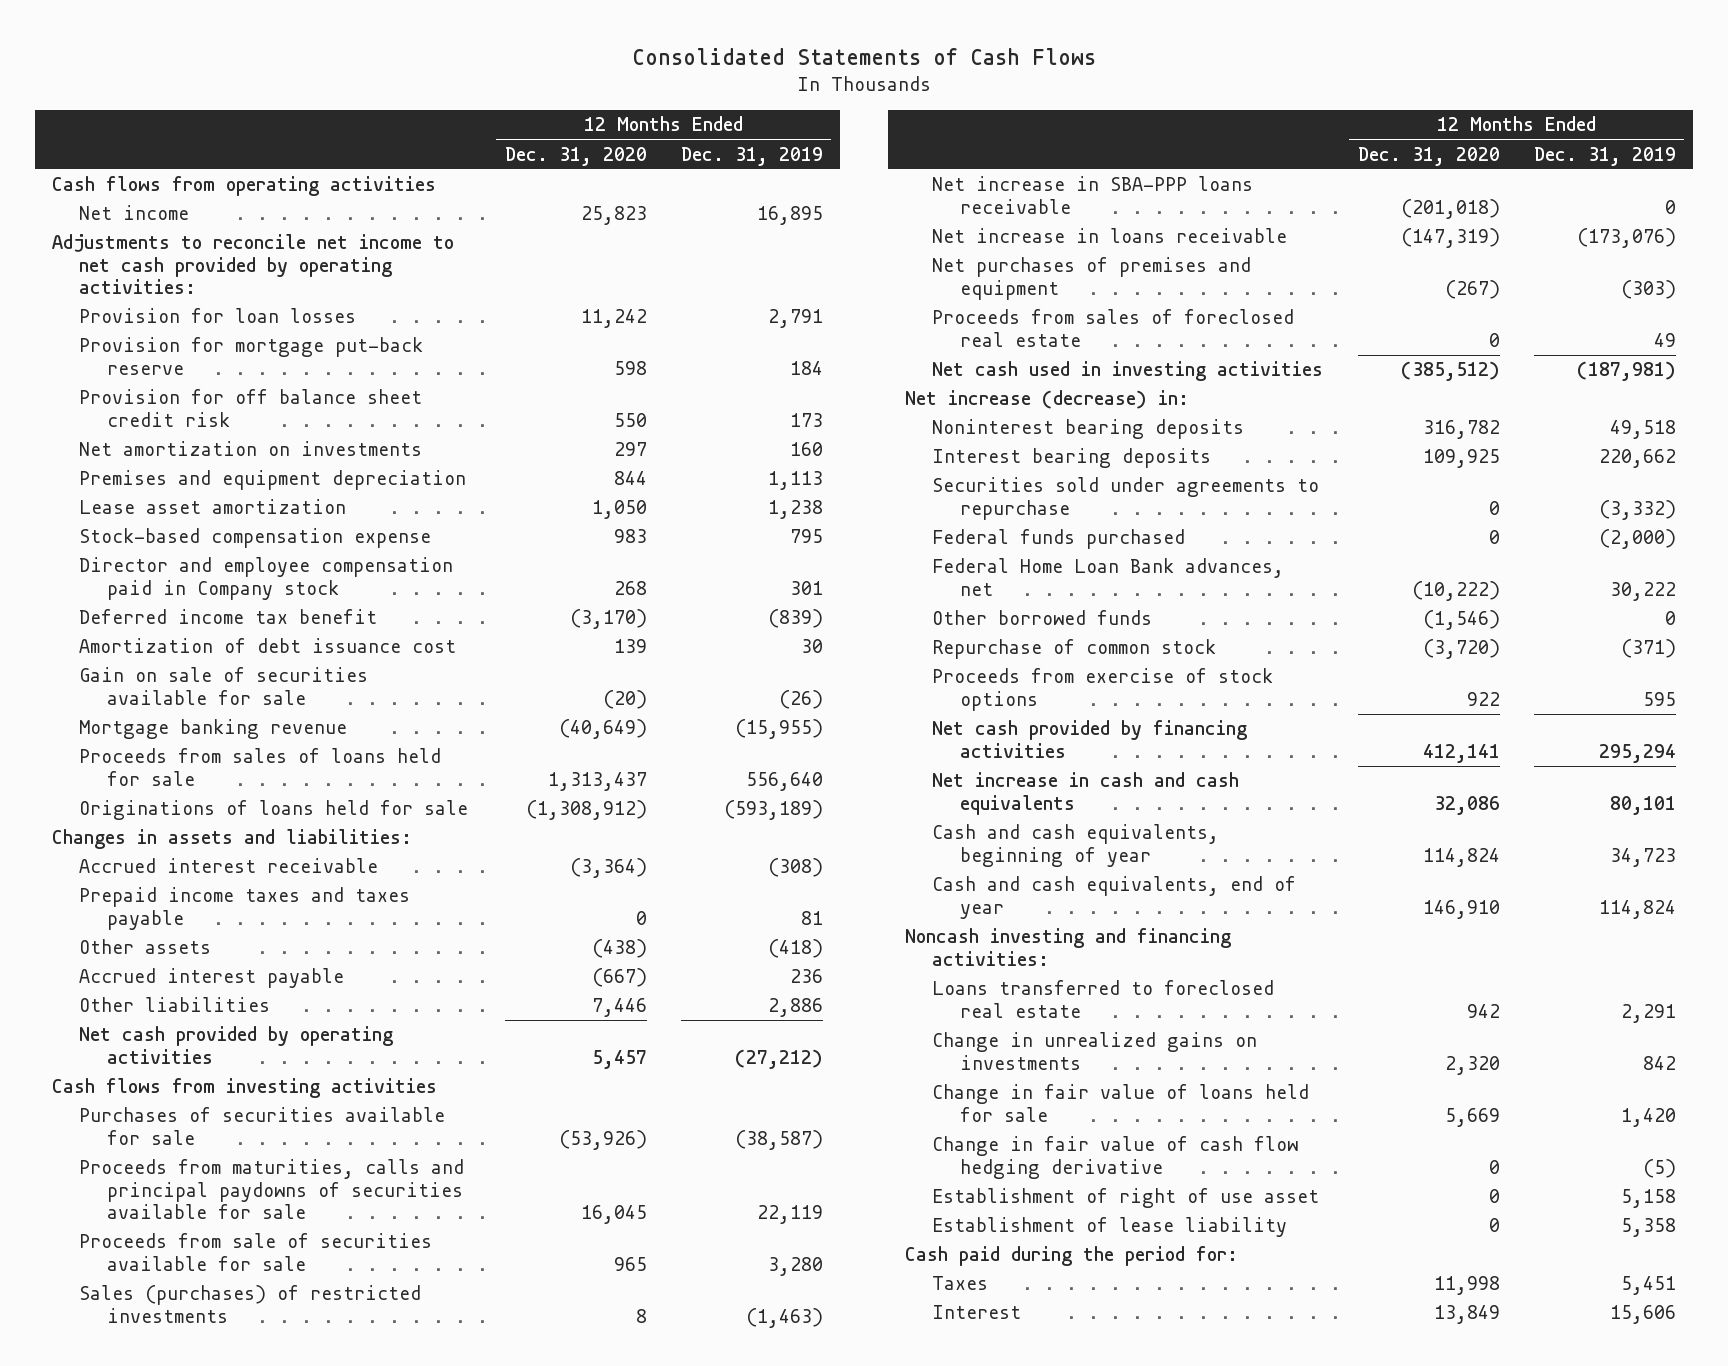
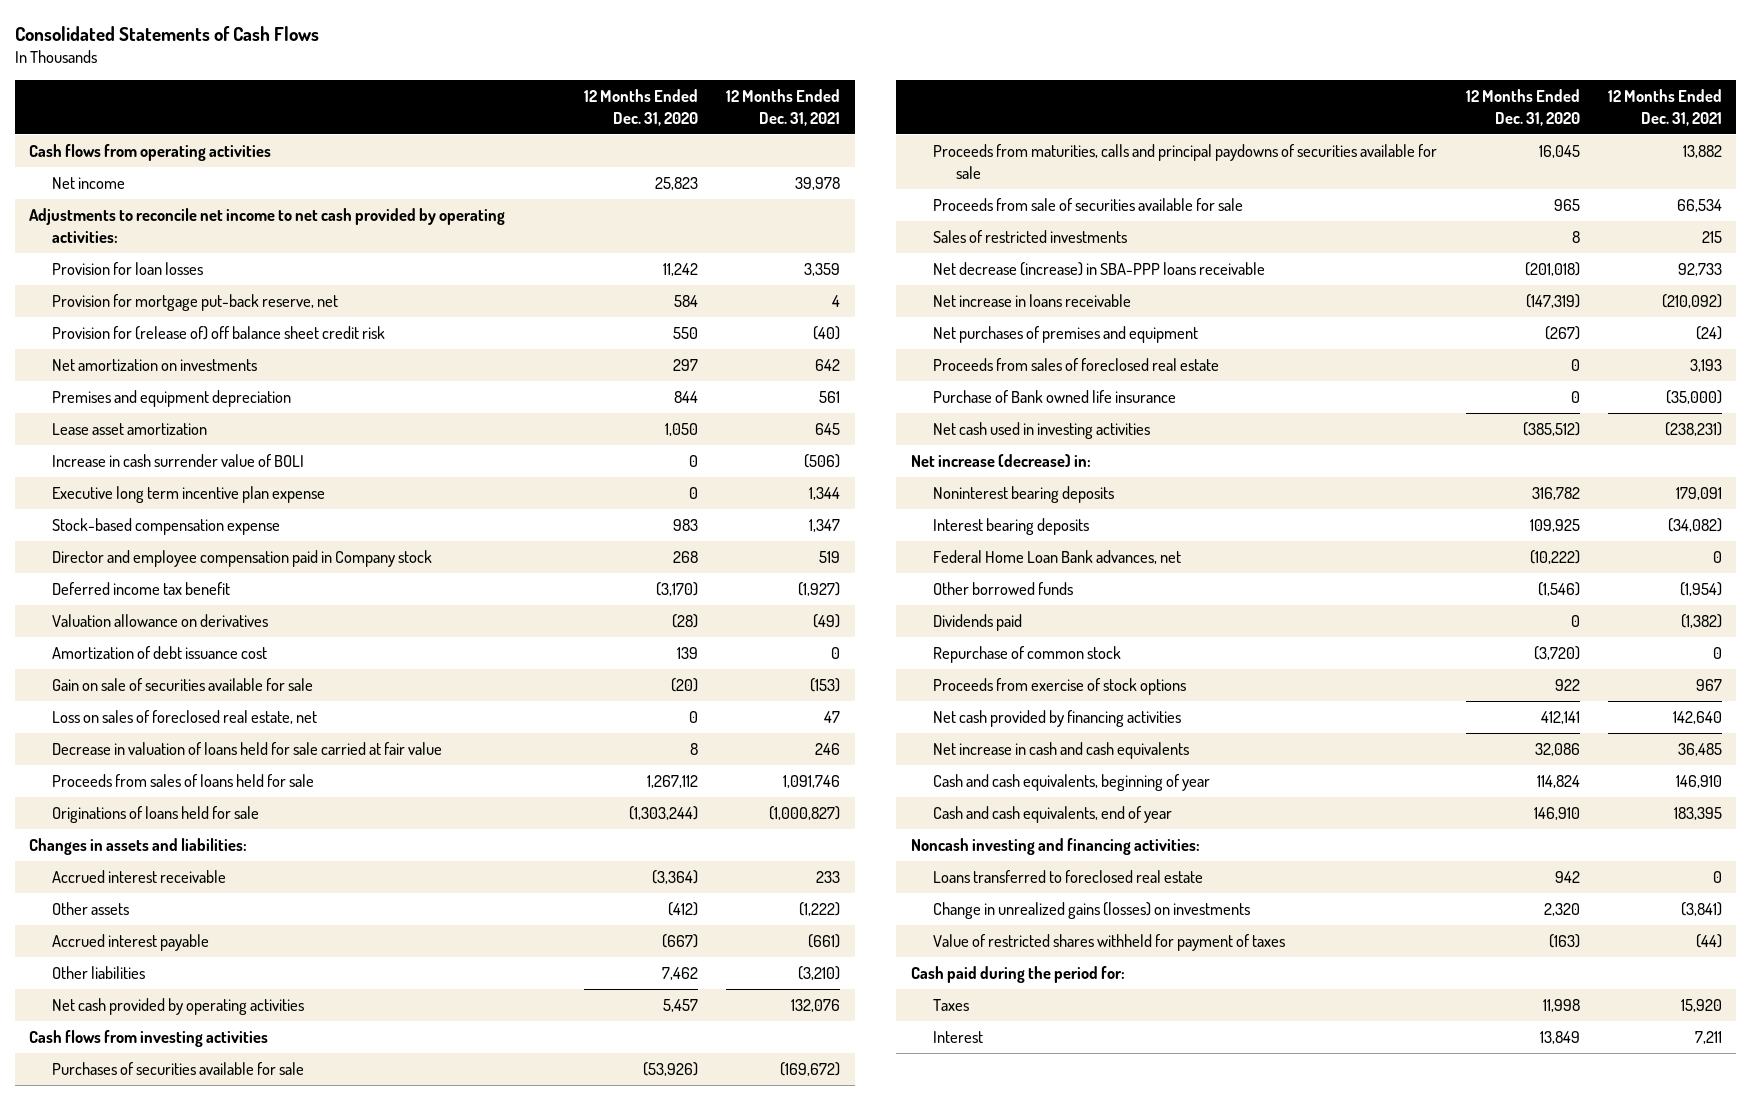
[680,146,823,166] Dec. 31, 2019 -> none
none -> [726,89,841,126] 12 Months Ended Dec. 31, 2021
[79,337,424,375] Provision for mortgage put-back reserve -> [51,294,338,312] Provision for mortgage put-back reserve, net
[613,360,647,375] 598 -> [674,295,699,308] 584
[79,389,423,427] Provision for off balance sheet credit risk -> [51,326,385,341] Provision for (release of) off balance sheet credit risk
none -> [51,454,304,468] Increase in cash surrender value of BOLI
none -> [51,486,325,504] Executive long term incentive plan expense
none -> [51,614,268,628] Valuation allowance on derivatives
[79,719,348,740] Mortgage banking revenue -> none
none -> [51,710,317,725] Loss on sales of foreclosed real estate, net
none -> [51,742,442,756] Decrease in valuation of loans held for sale carried at fair value
[547,771,647,791] 1,313,437 -> [647,775,699,789] 1,267,112
[525,800,647,821] (1,308,912) -> [629,806,699,821] (1,303,244)
[79,887,411,930] Prepaid income taxes and taxes payable -> none
[591,939,647,959] (438) -> [668,902,699,917] (412)
[591,998,647,1018] 7,446 -> [662,967,699,981] 7,462
[79,1285,422,1323] Sales (purchases) of restricted investments -> [933,230,1128,244] Sales of restricted investments
[932,176,1254,214] Net increase in SBA-PPP loans receivable -> [933,262,1266,277] Net decrease (increase) in SBA-PPP loans receivable
none -> [933,390,1177,404] Purchase of Bank owned life insurance
[932,477,1320,520] Securities sold under agreements to repurchase -> none
[932,529,1186,550] Federal funds purchased -> none
none -> [933,614,1023,632] Dividends paid
[932,1084,1310,1122] Change in fair value of loans held for sale -> none
[932,1136,1299,1179] Change in fair value of cash flow hedging derivative -> none
[932,1188,1320,1209] Establishment of right of use asset -> none
[932,1217,1288,1238] Establishment of lease liability -> none
[932,1032,1258,1070] Change in unrealized gains on investments -> [933,902,1251,920] Change in unrealized gains (losses) on investments
none -> [933,934,1286,952] Value of restricted shares withheld for payment of taxes

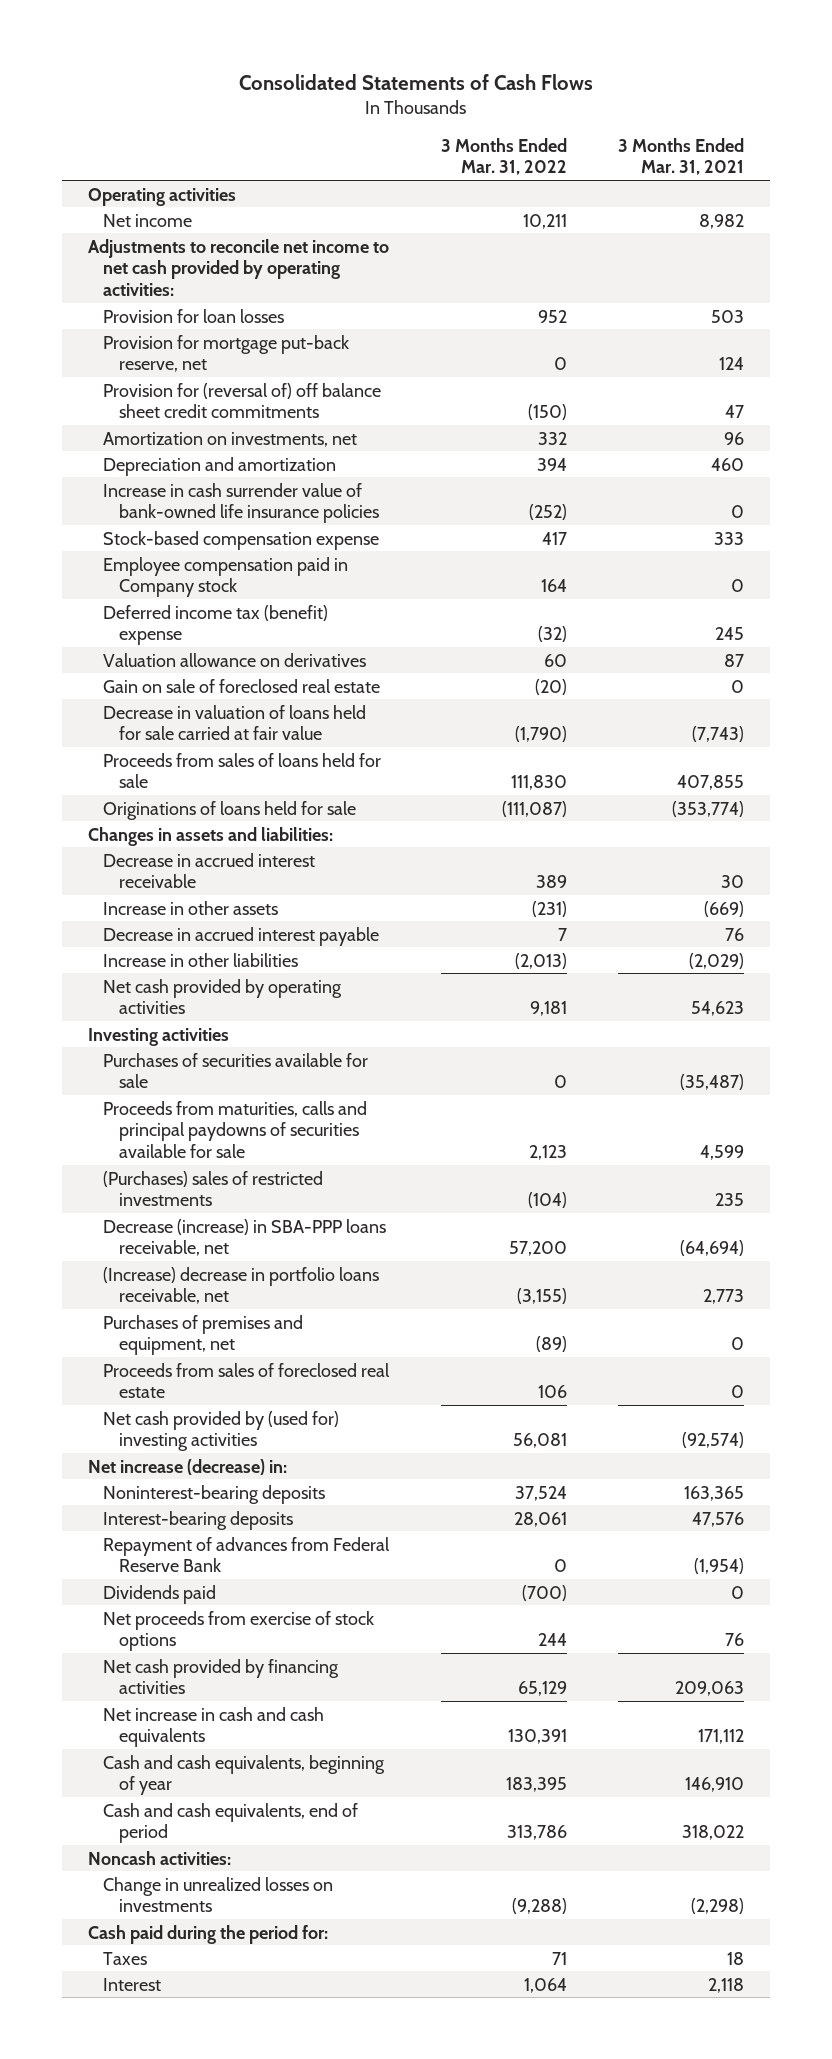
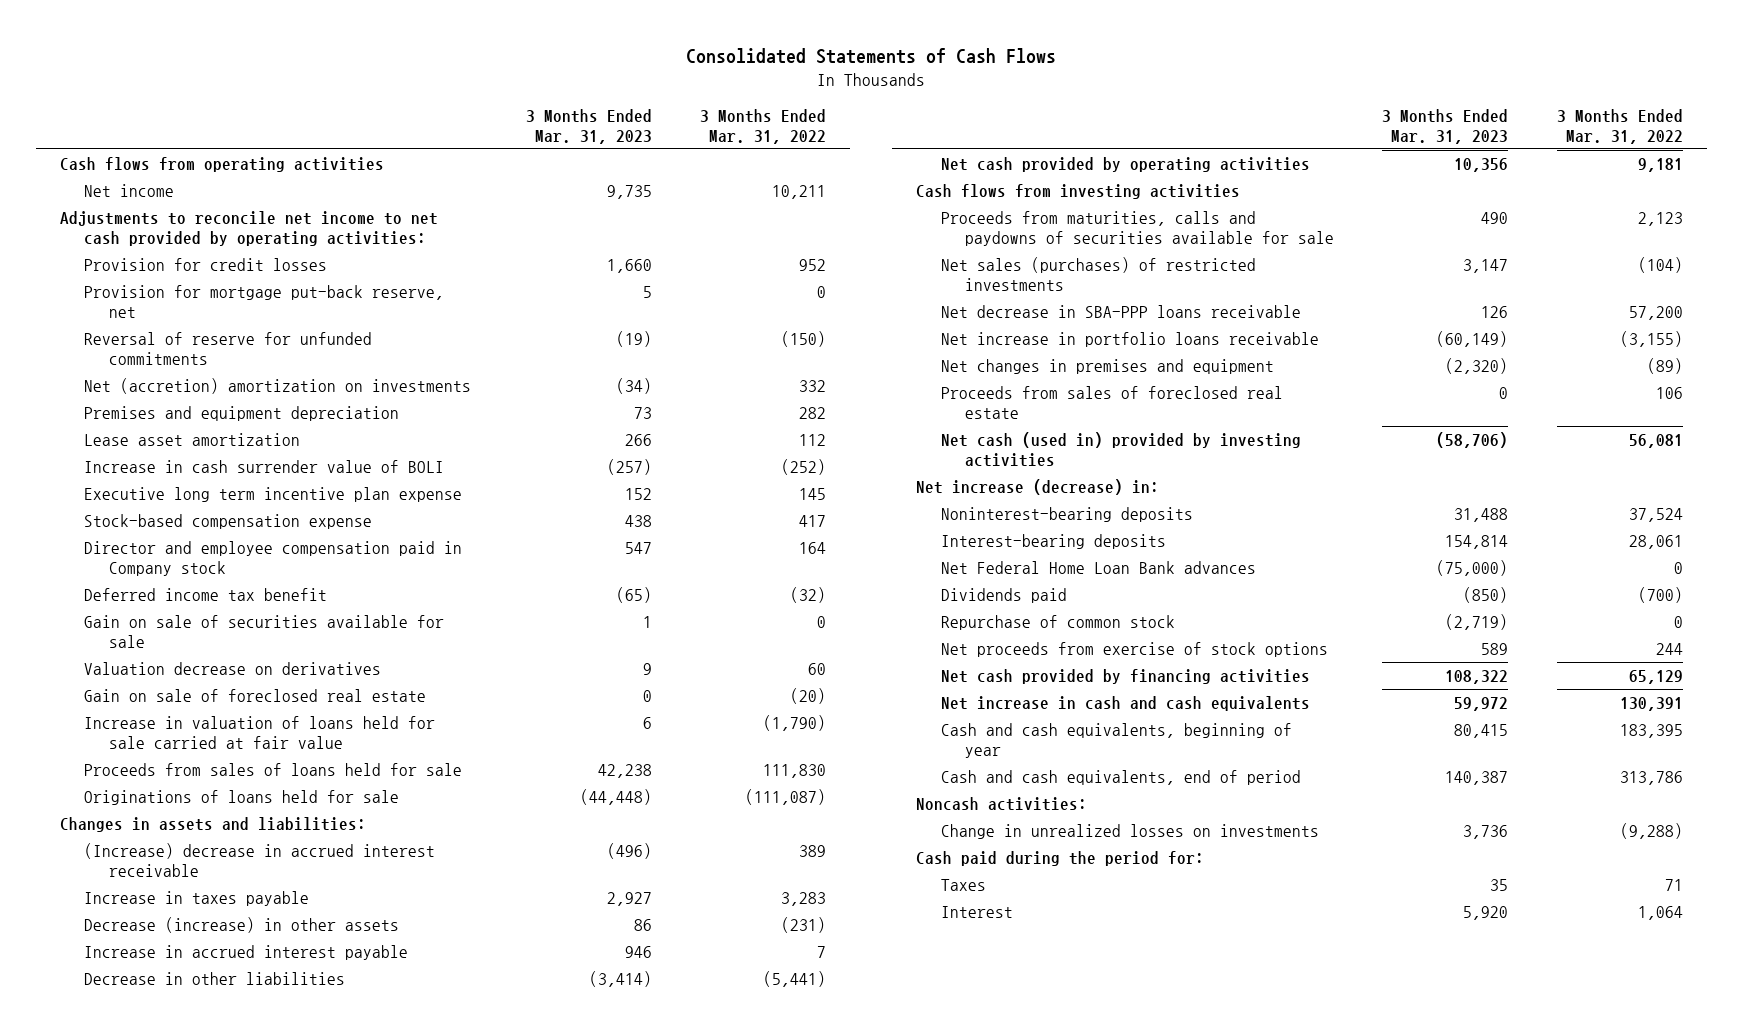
[618,137,745,176] 3 Months Ended Mar. 31, 2021 -> none
none -> [525,108,652,144] 3 Months Ended Mar. 31, 2023
[87,187,236,206] Operating activities -> [59,156,384,172] Cash flows from operating activities
[103,308,285,323] Provision for loan losses -> [84,257,328,271] Provision for credit losses
[103,382,382,419] Provision for (reversal of) off balance sheet credit commitments -> [84,331,373,365] Reversal of reserve for unfunded commitments
[103,431,358,447] Amortization on investments, net -> [84,377,472,394] Net (accretion) amortization on investments
[103,456,337,476] Depreciation and amortization -> [84,405,400,421] Premises and equipment depreciation
[536,457,567,471] 394 -> [798,406,826,419] 282
none -> [84,432,301,446] Lease asset amortization
[103,482,379,524] Increase in cash surrender value of bank-owned life insurance policies -> [84,459,445,473] Increase in cash surrender value of BOLI
none -> [84,486,463,502] Executive long term incentive plan expense
[103,556,349,598] Employee compensation paid in Company stock -> [84,540,463,576] Director and employee compensation paid in Company stock
[103,604,329,646] Deferred income tax (benefit) expense -> [84,587,328,601] Deferred income tax benefit
none -> [84,614,445,648] Gain on sale of securities available for sale
[103,652,367,667] Valuation allowance on derivatives -> [84,661,382,675] Valuation decrease on derivatives
[103,704,367,741] Decrease in valuation of loans held for sale carried at fair value -> [84,715,436,749] Increase in valuation of loans held for sale carried at fair value
[103,852,316,889] Decrease in accrued interest receivable -> [84,842,436,877] (Increase) decrease in accrued interest receivable
none -> [84,890,310,906] Increase in taxes payable
[103,900,279,915] Increase in other assets -> [84,916,400,933] Decrease (increase) in other assets
[103,926,380,946] Decrease in accrued interest payable -> [84,944,409,960] Increase in accrued interest payable
[103,952,299,967] Increase in other liabilities -> [84,971,346,985] Decrease in other liabilities
[514,952,567,969] (2,013) -> [762,970,826,987] (5,441)
[103,1052,369,1089] Purchases of securities available for sale -> none
[87,1027,229,1046] Investing activities -> [916,183,1241,199] Cash flows from investing activities
[103,1100,368,1158] Proceeds from maturities, calls and principal paydowns of securities available for sale -> [940,210,1335,246] Proceeds from maturities, calls and paydowns of securities available for sale
[103,1170,324,1207] (Purchases) sales of restricted investments -> [940,256,1256,291] Net sales (purchases) of restricted investments
[103,1218,387,1257] Decrease (increase) in SBA-PPP loans receivable, net -> [940,304,1301,318] Net decrease in SBA-PPP loans receivable
[103,1266,380,1305] (Increase) decrease in portfolio loans receivable, net -> [940,331,1319,347] Net increase in portfolio loans receivable
[103,1314,304,1356] Purchases of premises and equipment, net -> [940,358,1274,374] Net changes in premises and equipment
[103,1410,340,1452] Net cash provided by (used for) investing activities -> [940,431,1301,467] Net cash (used in) provided by investing activities
[103,1536,391,1573] Repayment of advances from Federal Reserve Bank -> none
none -> [940,560,1256,574] Net Federal Home Loan Bank advances
none -> [940,614,1175,630] Repurchase of common stock

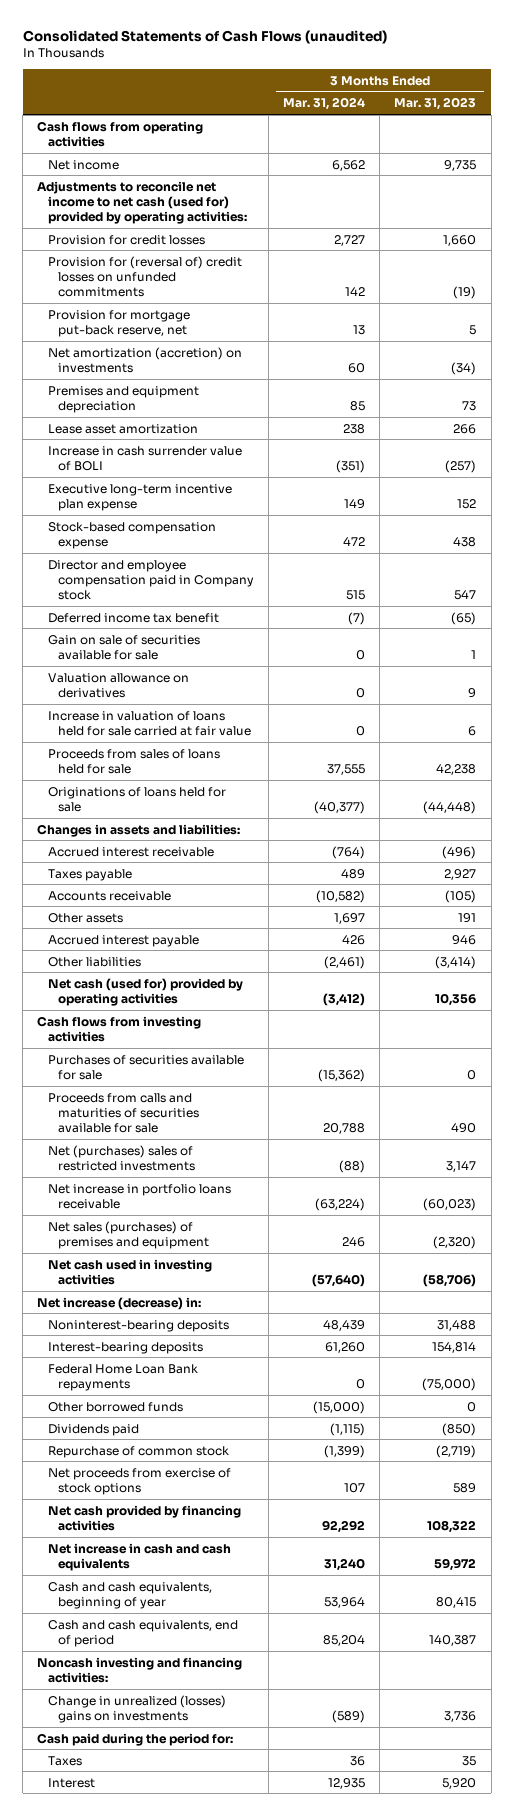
[686,48,1057,65] Consolidated Statements of Cash Flows -> [22,30,387,45] Consolidated Statements of Cash Flows (unaudited)
[699,108,826,144] 3 Months Ended Mar. 31, 2022 -> none
none -> [283,97,366,111] Mar. 31, 2024
[59,210,438,246] Adjustments to reconcile net income to net cash provided by operating activities: -> [37,180,247,225] Adjustments to reconcile net income to net cash (used for) provided by operating activities:
none -> [47,255,242,298] Provision for (reversal of) credit losses on unfunded commitments
[84,331,373,365] Reversal of reserve for unfunded commitments -> none
[84,377,472,394] Net (accretion) amortization on investments -> [47,346,242,373] Net amortization (accretion) on investments
[84,486,463,502] Executive long term incentive plan expense -> [47,483,232,511] Executive long-term incentive plan expense
[84,688,427,702] Gain on sale of foreclosed real estate -> none
[84,661,382,675] Valuation decrease on derivatives -> [47,672,189,698] Valuation allowance on derivatives
[84,842,436,877] (Increase) decrease in accrued interest receivable -> [47,846,214,857] Accrued interest receivable
[84,890,310,906] Increase in taxes payable -> [47,868,132,881] Taxes payable
none -> [47,890,171,901] Accounts receivable
[84,916,400,933] Decrease (increase) in other assets -> [47,912,123,923] Other assets
[633,918,652,931] 86 -> [458,912,477,923] 191
[84,944,409,960] Increase in accrued interest payable -> [47,934,199,947] Accrued interest payable
[84,971,346,985] Decrease in other liabilities -> [47,956,141,967] Other liabilities
[940,156,1310,172] Net cash provided by operating activities -> [47,977,243,1006] Net cash (used for) provided by operating activities
[940,304,1301,318] Net decrease in SBA-PPP loans receivable -> none
[940,385,1283,419] Proceeds from sales of foreclosed real estate -> none
none -> [47,1054,244,1080] Purchases of securities available for sale
[940,210,1335,246] Proceeds from maturities, calls and paydowns of securities available for sale -> [47,1092,200,1134] Proceeds from calls and maturities of securities available for sale
[940,256,1256,291] Net sales (purchases) of restricted investments -> [47,1144,196,1171] Net (purchases) sales of restricted investments
[1436,330,1509,347] (60,149) -> [423,1197,477,1211] (60,023)
[940,358,1274,374] Net changes in premises and equipment -> [47,1220,210,1249] Net sales (purchases) of premises and equipment
[940,431,1301,467] Net cash (used in) provided by investing activities -> [47,1258,212,1285] Net cash used in investing activities
[940,560,1256,574] Net Federal Home Loan Bank advances -> [47,1363,198,1391] Federal Home Loan Bank repayments
none -> [47,1401,183,1412] Other borrowed funds
[916,796,1088,811] Noncash activities: -> [37,1656,243,1683] Noncash investing and financing activities:
[940,823,1319,839] Change in unrealized losses on investments -> [47,1694,226,1723] Change in unrealized (losses) gains on investments

